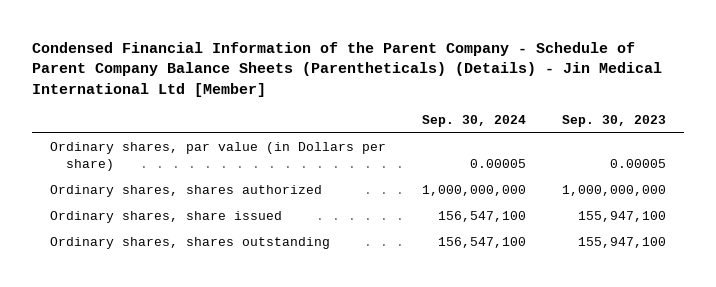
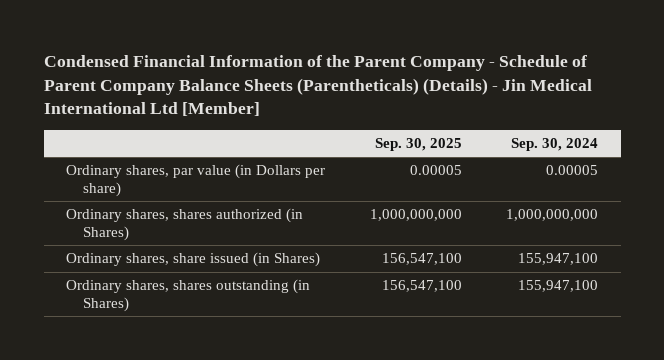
[561,115,666,128] Sep. 30, 2023 -> none
none -> [374,137,462,151] Sep. 30, 2025
[50,185,323,198] Ordinary shares, shares authorized -> [66,208,304,241] Ordinary shares, shares authorized (in Shares)
[50,211,283,224] Ordinary shares, share issued -> [66,252,321,268] Ordinary shares, share issued (in Shares)
[438,211,527,223] 156,547,100 -> [518,253,599,266] 155,947,100
[50,237,331,250] Ordinary shares, shares outstanding -> [66,279,311,312] Ordinary shares, shares outstanding (in Shares)
[438,237,527,249] 156,547,100 -> [518,280,599,293] 155,947,100

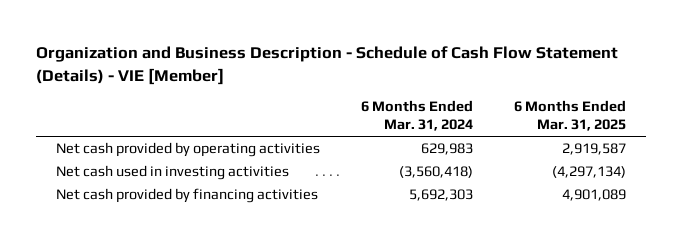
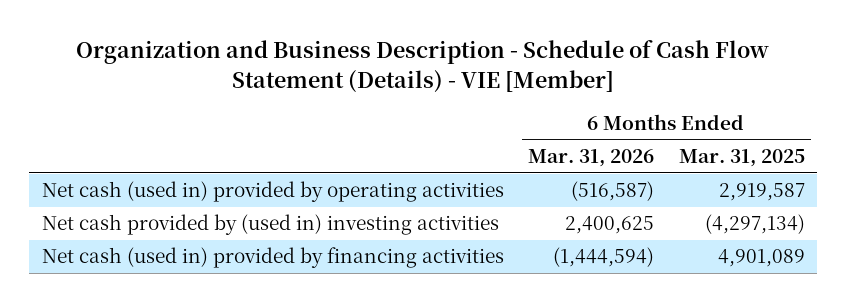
[360,100,473,132] 6 Months Ended Mar. 31, 2024 -> none
none -> [528,149,655,168] Mar. 31, 2026
[55,142,320,158] Net cash provided by operating activities -> [41,181,504,203] Net cash (used in) provided by operating activities
[55,165,289,181] Net cash used in investing activities -> [41,214,499,236] Net cash provided by (used in) investing activities
[55,188,318,204] Net cash provided by financing activities -> [41,247,504,269] Net cash (used in) provided by financing activities

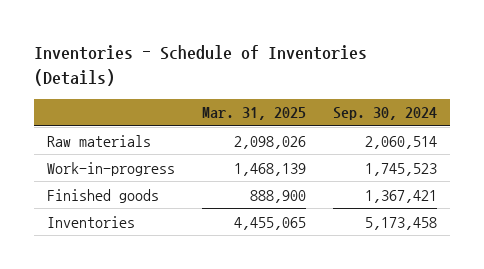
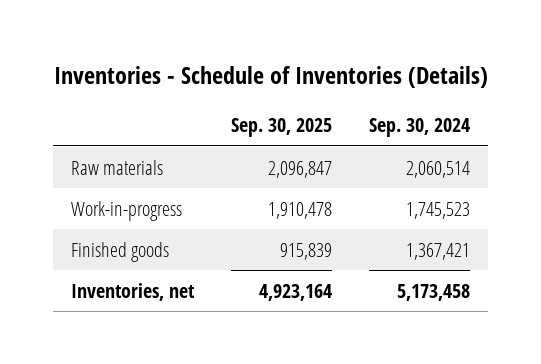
[202,107,307,121] Mar. 31, 2025 -> none
none -> [231,118,333,138] Sep. 30, 2025
[47,215,136,228] Inventories -> [71,282,196,301] Inventories, net

